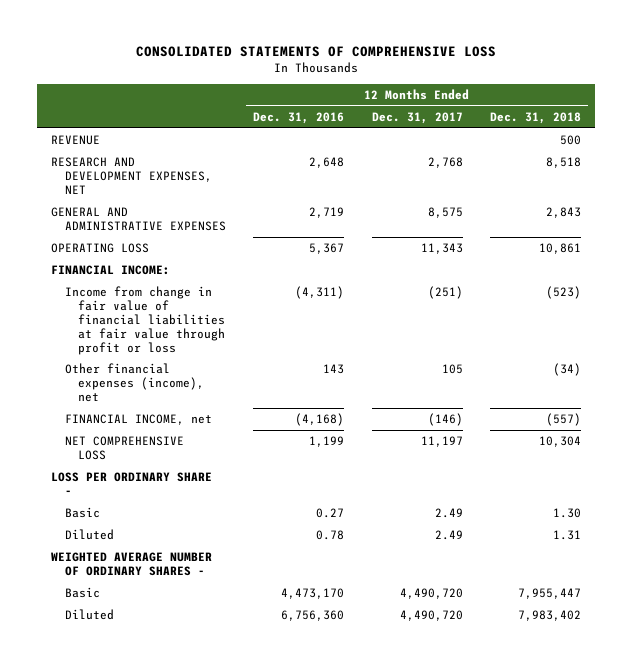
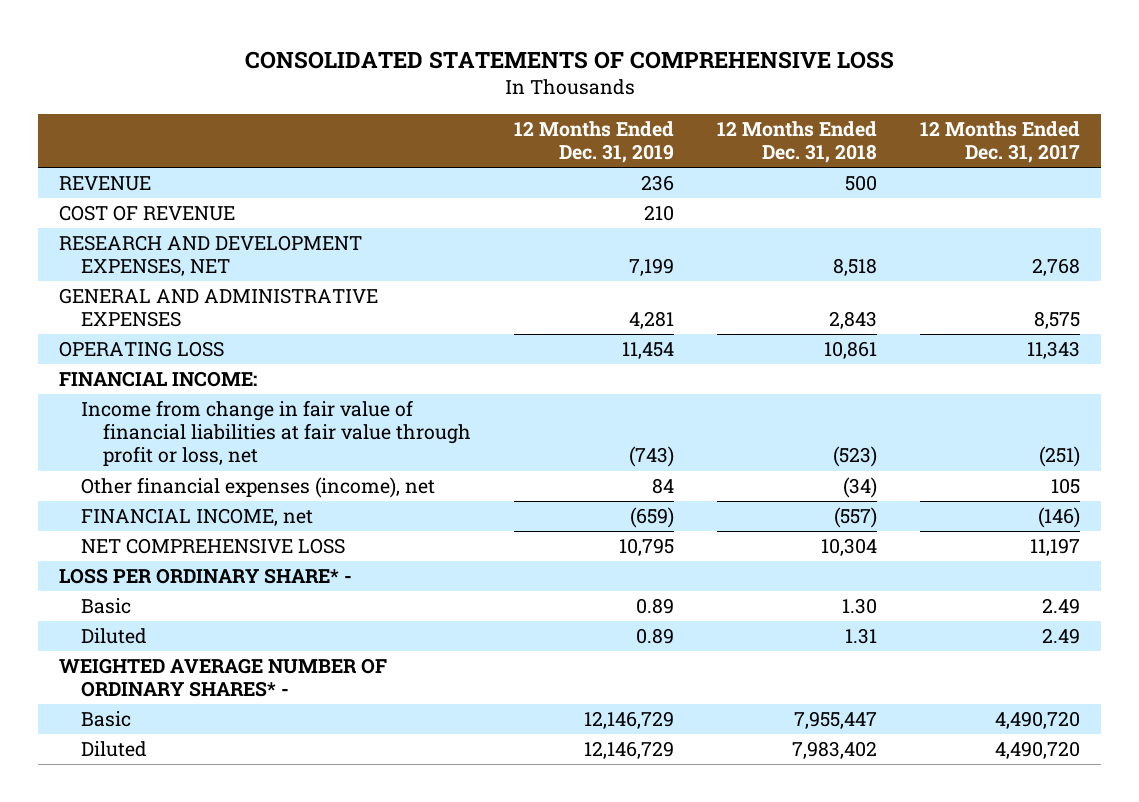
[253,112,345,125] Dec. 31, 2016 -> none
none -> [514,121,675,164] 12 Months Ended Dec. 31, 2019
none -> [58,205,235,222] COST OF REVENUE
[64,286,226,355] Income from change in fair value of financial liabilities at fair value through profit or loss -> [81,400,472,467] Income from change in fair value of financial liabilities at fair value through profit or loss, net
[50,472,212,496] LOSS PER ORDINARY SHARE - -> [58,568,352,585] LOSS PER ORDINARY SHARE* -
[50,552,212,577] WEIGHTED AVERAGE NUMBER OF ORDINARY SHARES - -> [58,658,387,698] WEIGHTED AVERAGE NUMBER OF ORDINARY SHARES* -

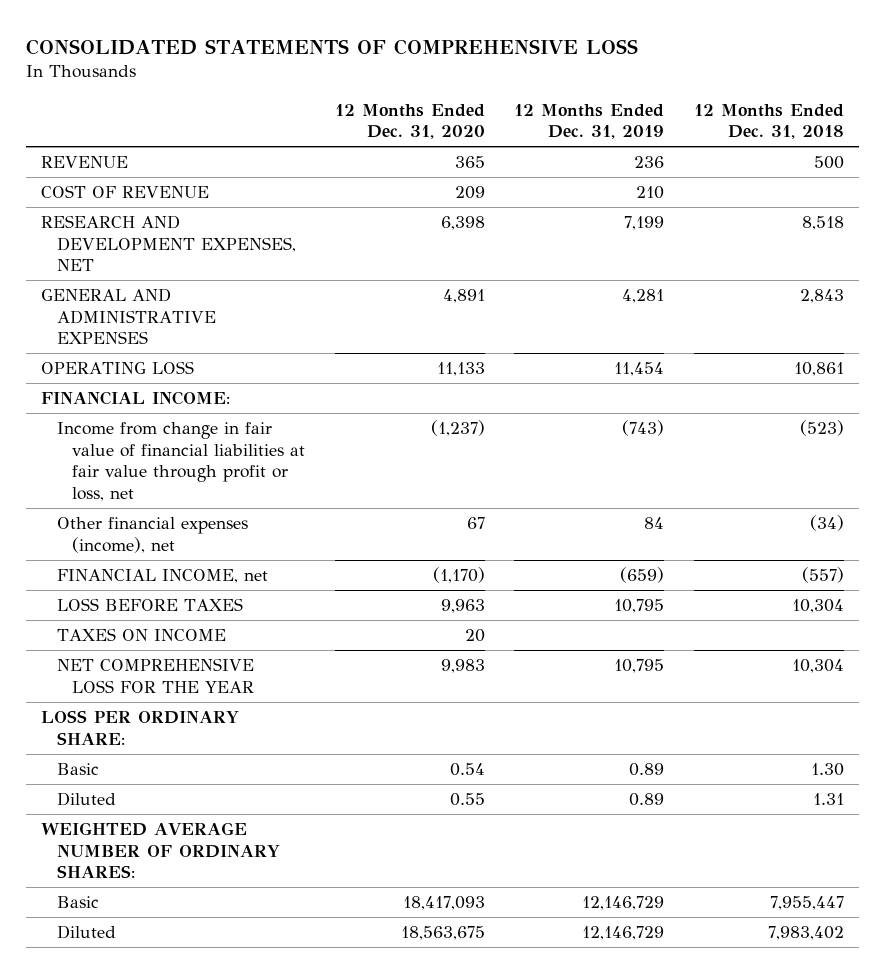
[920,121,1081,164] 12 Months Ended Dec. 31, 2017 -> none
none -> [334,103,485,140] 12 Months Ended Dec. 31, 2020
none -> [56,598,243,612] LOSS BEFORE TAXES
none -> [56,628,226,642] TAXES ON INCOME
[81,538,346,555] NET COMPREHENSIVE LOSS -> [56,658,255,693] NET COMPREHENSIVE LOSS FOR THE YEAR
[58,568,352,585] LOSS PER ORDINARY SHARE* - -> [41,710,240,745] LOSS PER ORDINARY SHARE:
[58,658,387,698] WEIGHTED AVERAGE NUMBER OF ORDINARY SHARES* - -> [41,822,280,879] WEIGHTED AVERAGE NUMBER OF ORDINARY SHARES:

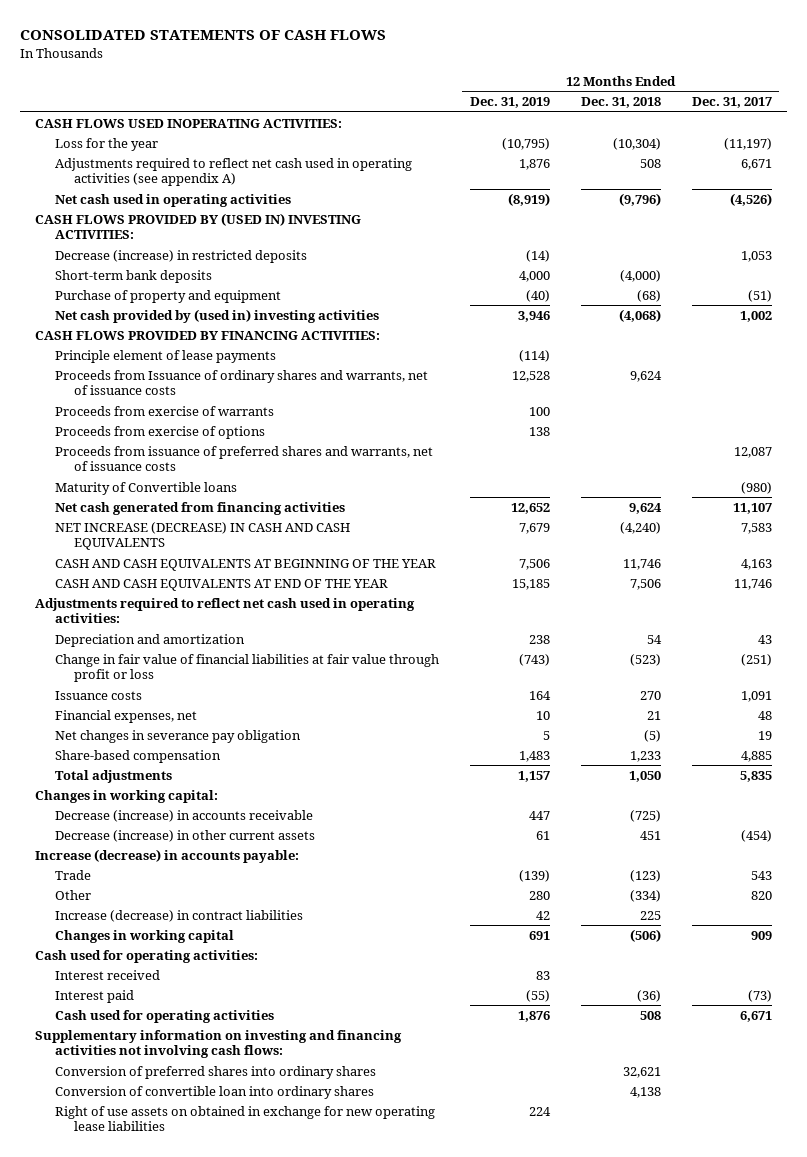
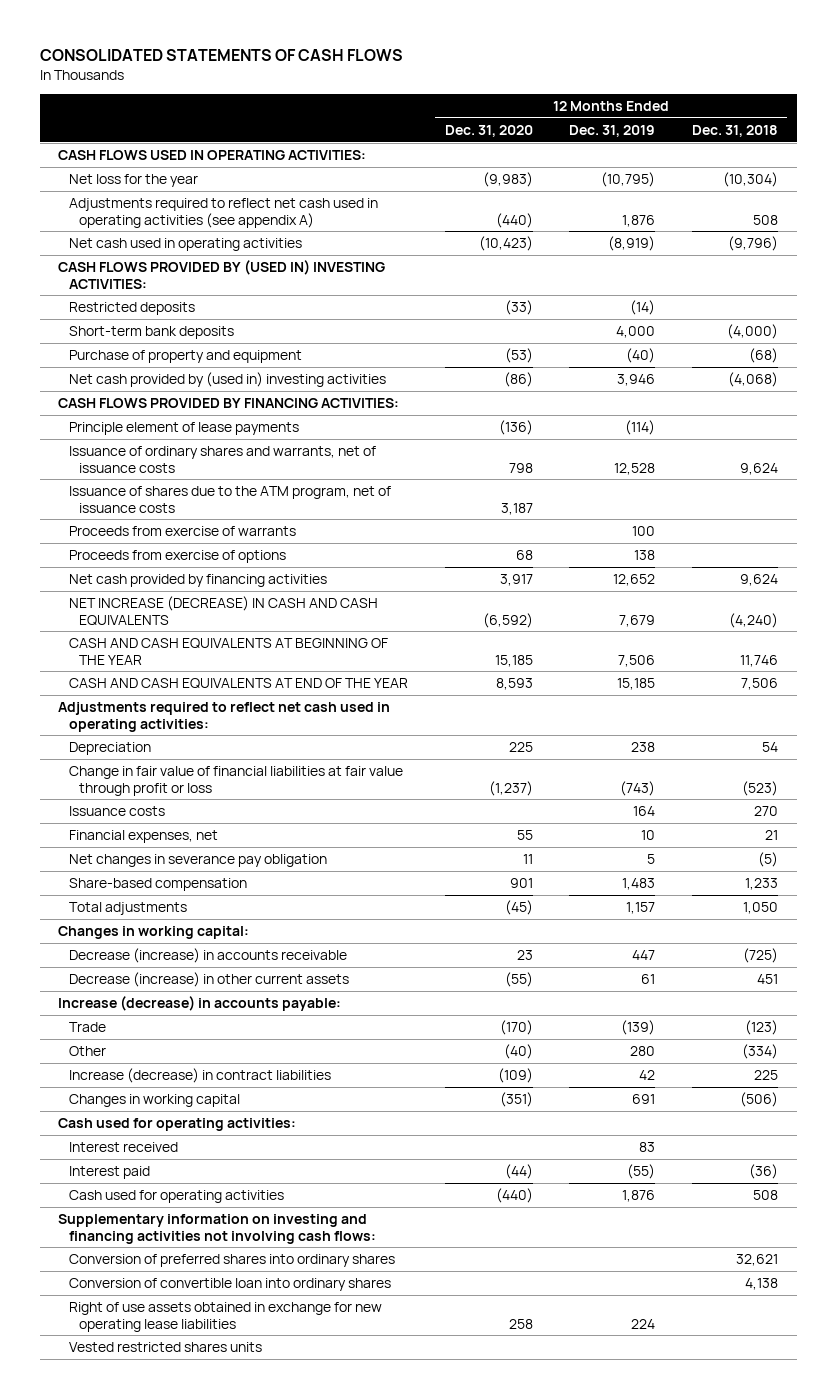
[691,97,772,109] Dec. 31, 2017 -> none
none -> [444,124,533,137] Dec. 31, 2020
[35,118,343,128] CASH FLOWS USED INOPERATING ACTIVITIES: -> [58,149,367,160] CASH FLOWS USED IN OPERATING ACTIVITIES:
[54,137,158,151] Loss for the year -> [68,173,198,187] Net loss for the year
[54,249,307,263] Decrease (increase) in restricted deposits -> [68,301,195,315] Restricted deposits
[54,369,428,396] Proceeds from Issuance of ordinary shares and warrants, net of issuance costs -> [68,445,376,473] Issuance of ordinary shares and warrants, net of issuance costs
none -> [68,485,391,513] Issuance of shares due to the ATM program, net of issuance costs
[54,445,433,472] Proceeds from issuance of preferred shares and warrants, net of issuance costs -> none
[54,481,237,495] Maturity of Convertible loans -> none
[54,501,345,515] Net cash generated from financing activities -> [68,573,327,587] Net cash provided by financing activities
[54,633,245,647] Depreciation and amortization -> [68,741,151,755] Depreciation
[54,1105,435,1132] Right of use assets on obtained in exchange for new operating lease liabilities -> [68,1301,382,1332] Right of use assets obtained in exchange for new operating lease liabilities
none -> [68,1341,262,1352] Vested restricted shares units

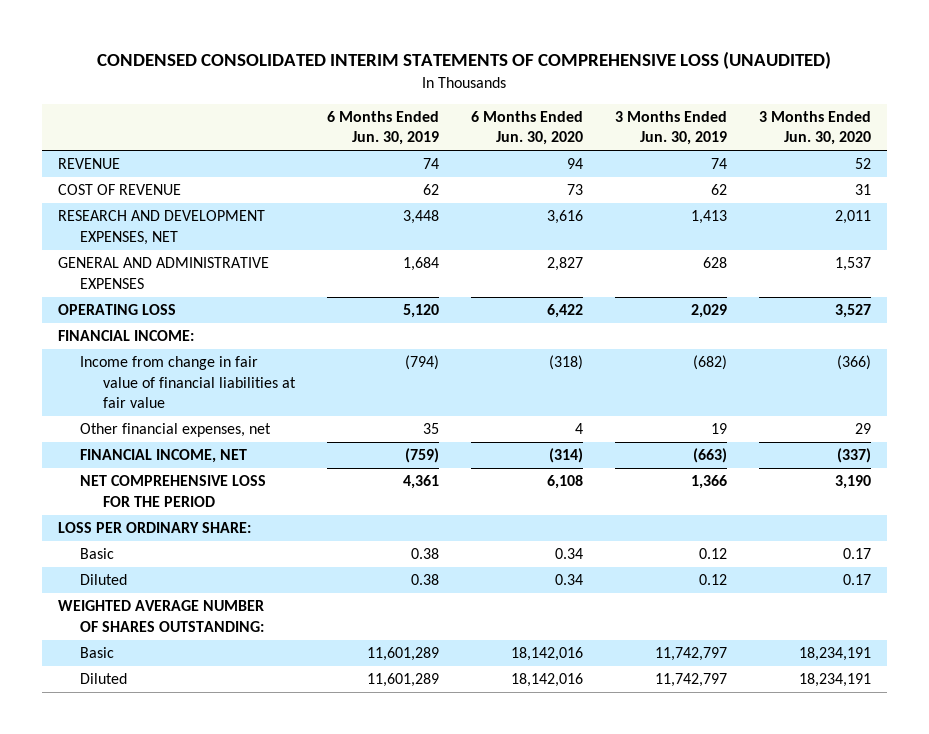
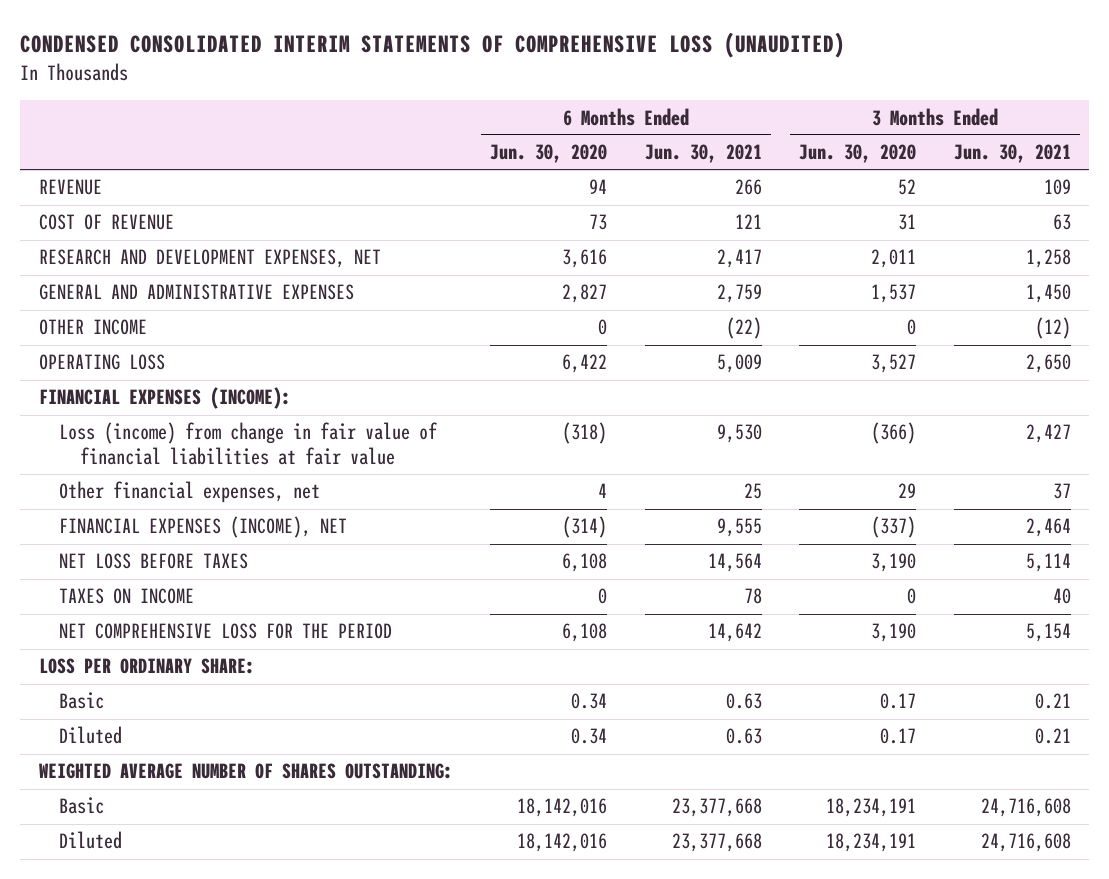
[326,111,439,146] 6 Months Ended Jun. 30, 2019 -> none
[614,111,727,146] 3 Months Ended Jun. 30, 2019 -> none
none -> [644,144,762,164] Jun. 30, 2021
none -> [953,144,1071,164] Jun. 30, 2021
none -> [38,319,147,336] OTHER INCOME
[57,330,194,342] FINANCIAL INCOME: -> [38,387,291,410] FINANCIAL EXPENSES (INCOME):
[80,356,296,408] Income from change in fair value of financial liabilities at fair value -> [59,422,439,465] Loss (income) from change in fair value of financial liabilities at fair value
[80,449,248,464] FINANCIAL INCOME, NET -> [59,516,348,539] FINANCIAL EXPENSES (INCOME), NET
none -> [59,553,249,570] NET LOSS BEFORE TAXES
none -> [59,588,195,605] TAXES ON INCOME

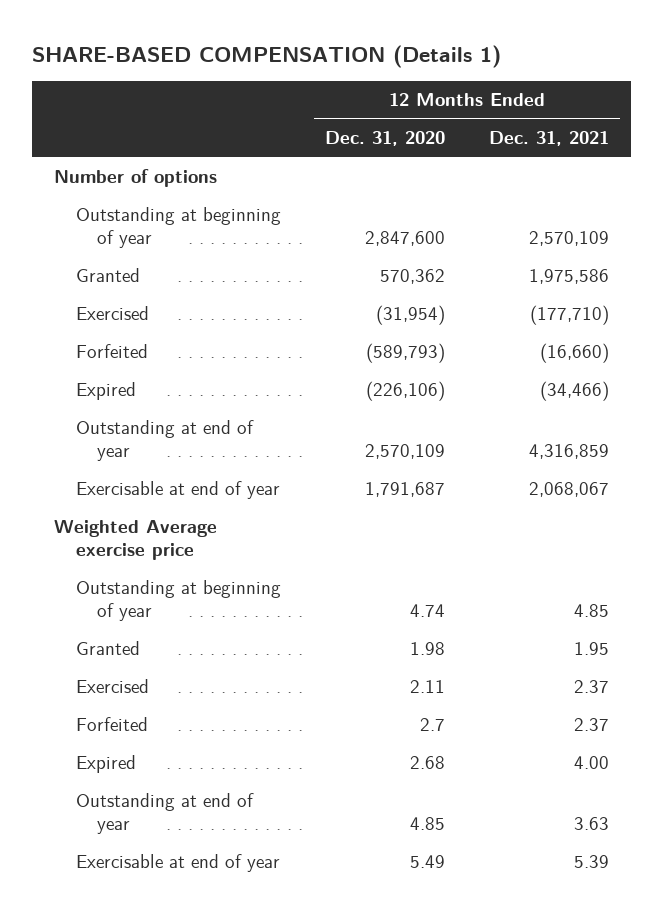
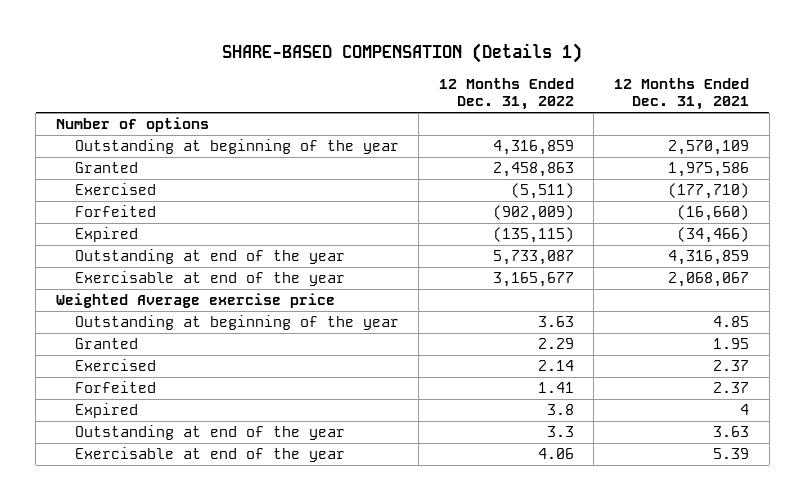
[324,131,445,147] Dec. 31, 2020 -> none
none -> [438,78,574,110] 12 Months Ended Dec. 31, 2022
[75,206,281,248] Outstanding at beginning of year -> [74,139,399,155] Outstanding at beginning of the year
[75,419,254,461] Outstanding at end of year -> [74,249,345,265] Outstanding at end of the year
[75,480,280,499] Exercisable at end of year -> [74,271,345,287] Exercisable at end of the year
[75,579,281,621] Outstanding at beginning of year -> [74,315,399,331] Outstanding at beginning of the year
[573,755,609,769] 4.00 -> [739,404,749,416] 4
[75,792,254,834] Outstanding at end of year -> [74,425,345,441] Outstanding at end of the year
[75,853,280,872] Exercisable at end of year -> [74,447,345,463] Exercisable at end of the year

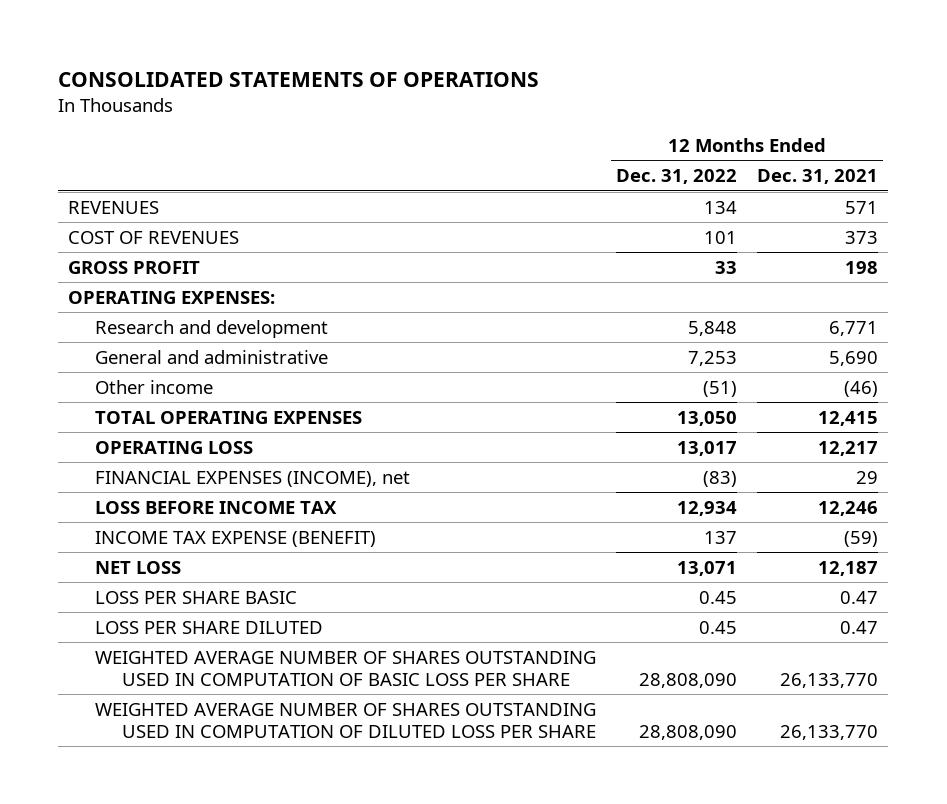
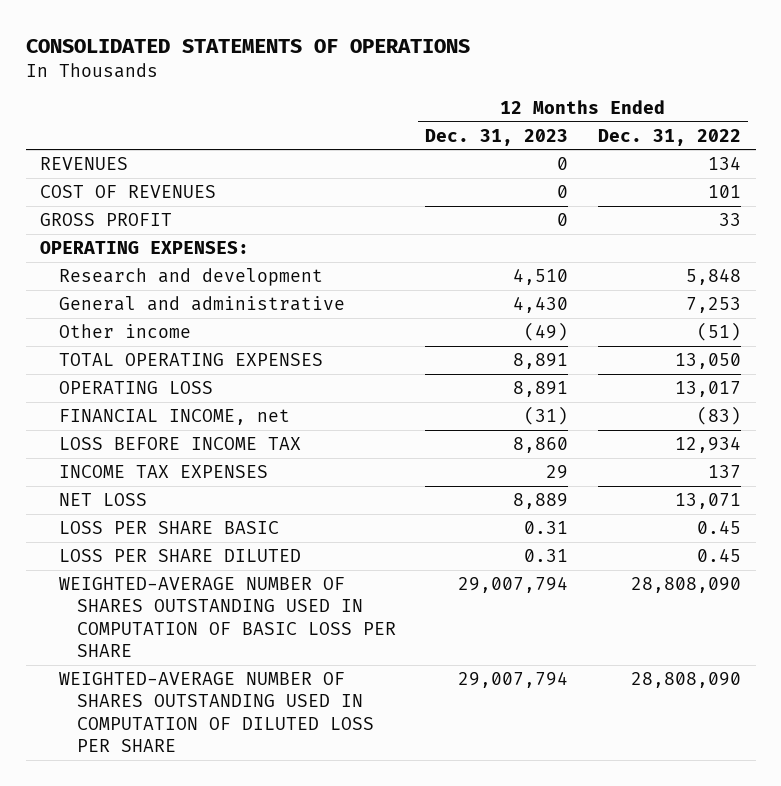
[757,169,879,185] Dec. 31, 2021 -> none
none -> [425,128,569,146] Dec. 31, 2023
[94,470,410,487] FINANCIAL EXPENSES (INCOME), net -> [58,408,290,425] FINANCIAL INCOME, net
[94,530,376,547] INCOME TAX EXPENSE (BENEFIT) -> [58,464,268,478] INCOME TAX EXPENSES
[94,650,596,686] WEIGHTED AVERAGE NUMBER OF SHARES OUTSTANDING USED IN COMPUTATION OF BASIC LOSS PER SHARE -> [58,576,396,658] WEIGHTED-AVERAGE NUMBER OF SHARES OUTSTANDING USED IN COMPUTATION OF BASIC LOSS PER SHARE
[94,702,596,738] WEIGHTED AVERAGE NUMBER OF SHARES OUTSTANDING USED IN COMPUTATION OF DILUTED LOSS PER SHARE -> [58,671,374,753] WEIGHTED-AVERAGE NUMBER OF SHARES OUTSTANDING USED IN COMPUTATION OF DILUTED LOSS PER SHARE

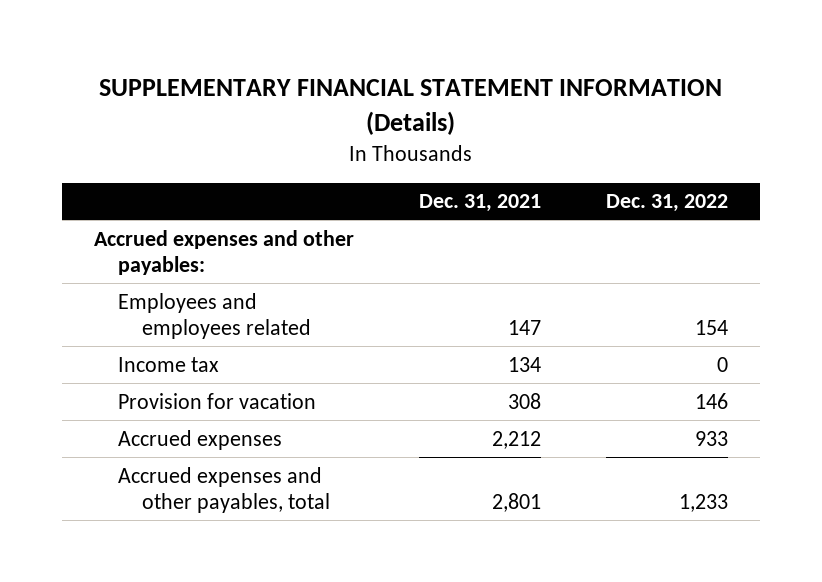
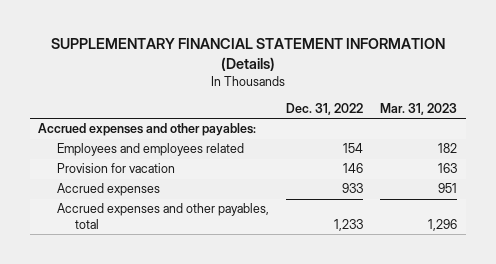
[419,194,542,213] Dec. 31, 2021 -> none
none -> [380,102,458,115] Mar. 31, 2023
[118,356,220,372] Income tax -> none

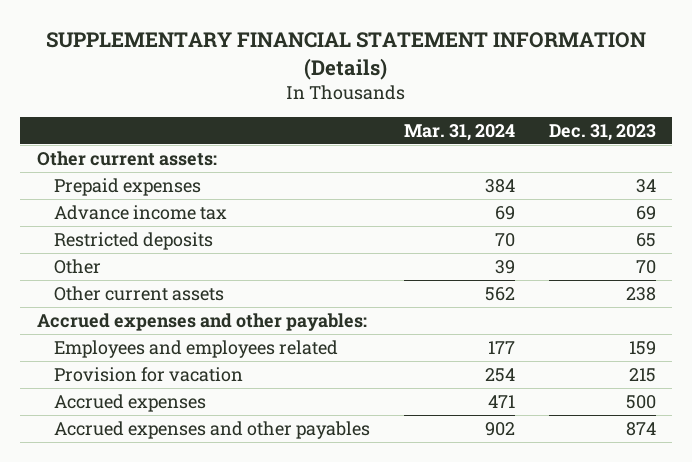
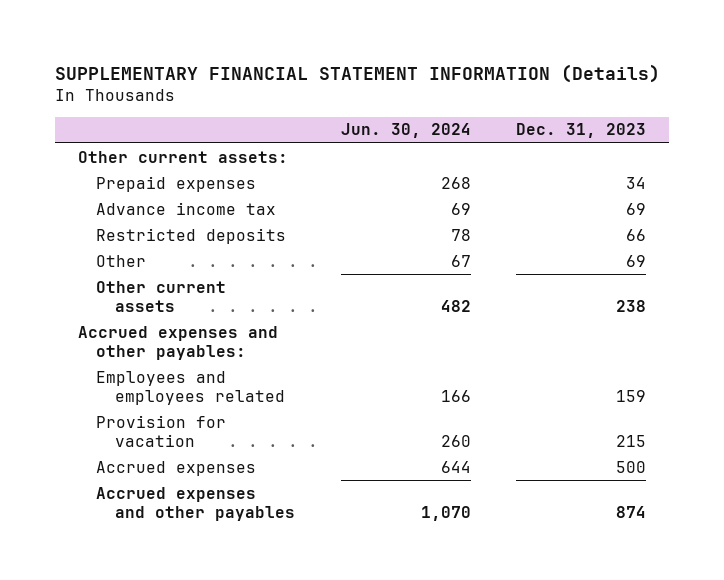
[403,123,515,141] Mar. 31, 2024 -> none
none -> [340,123,471,139] Jun. 30, 2024
[635,232,656,247] 65 -> [626,228,647,241] 66
[635,259,656,274] 70 -> [626,254,647,267] 69

